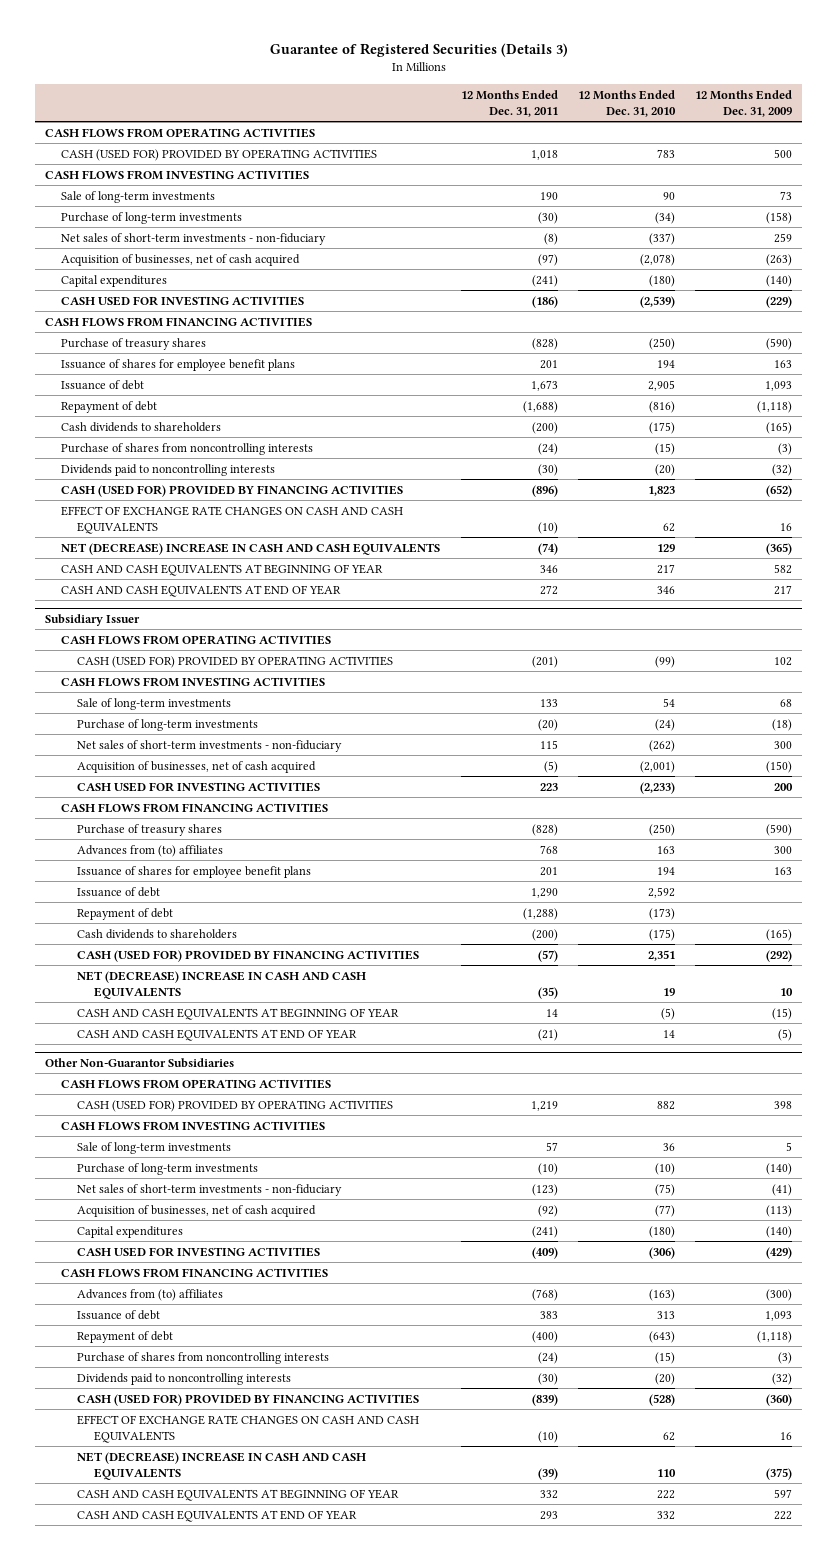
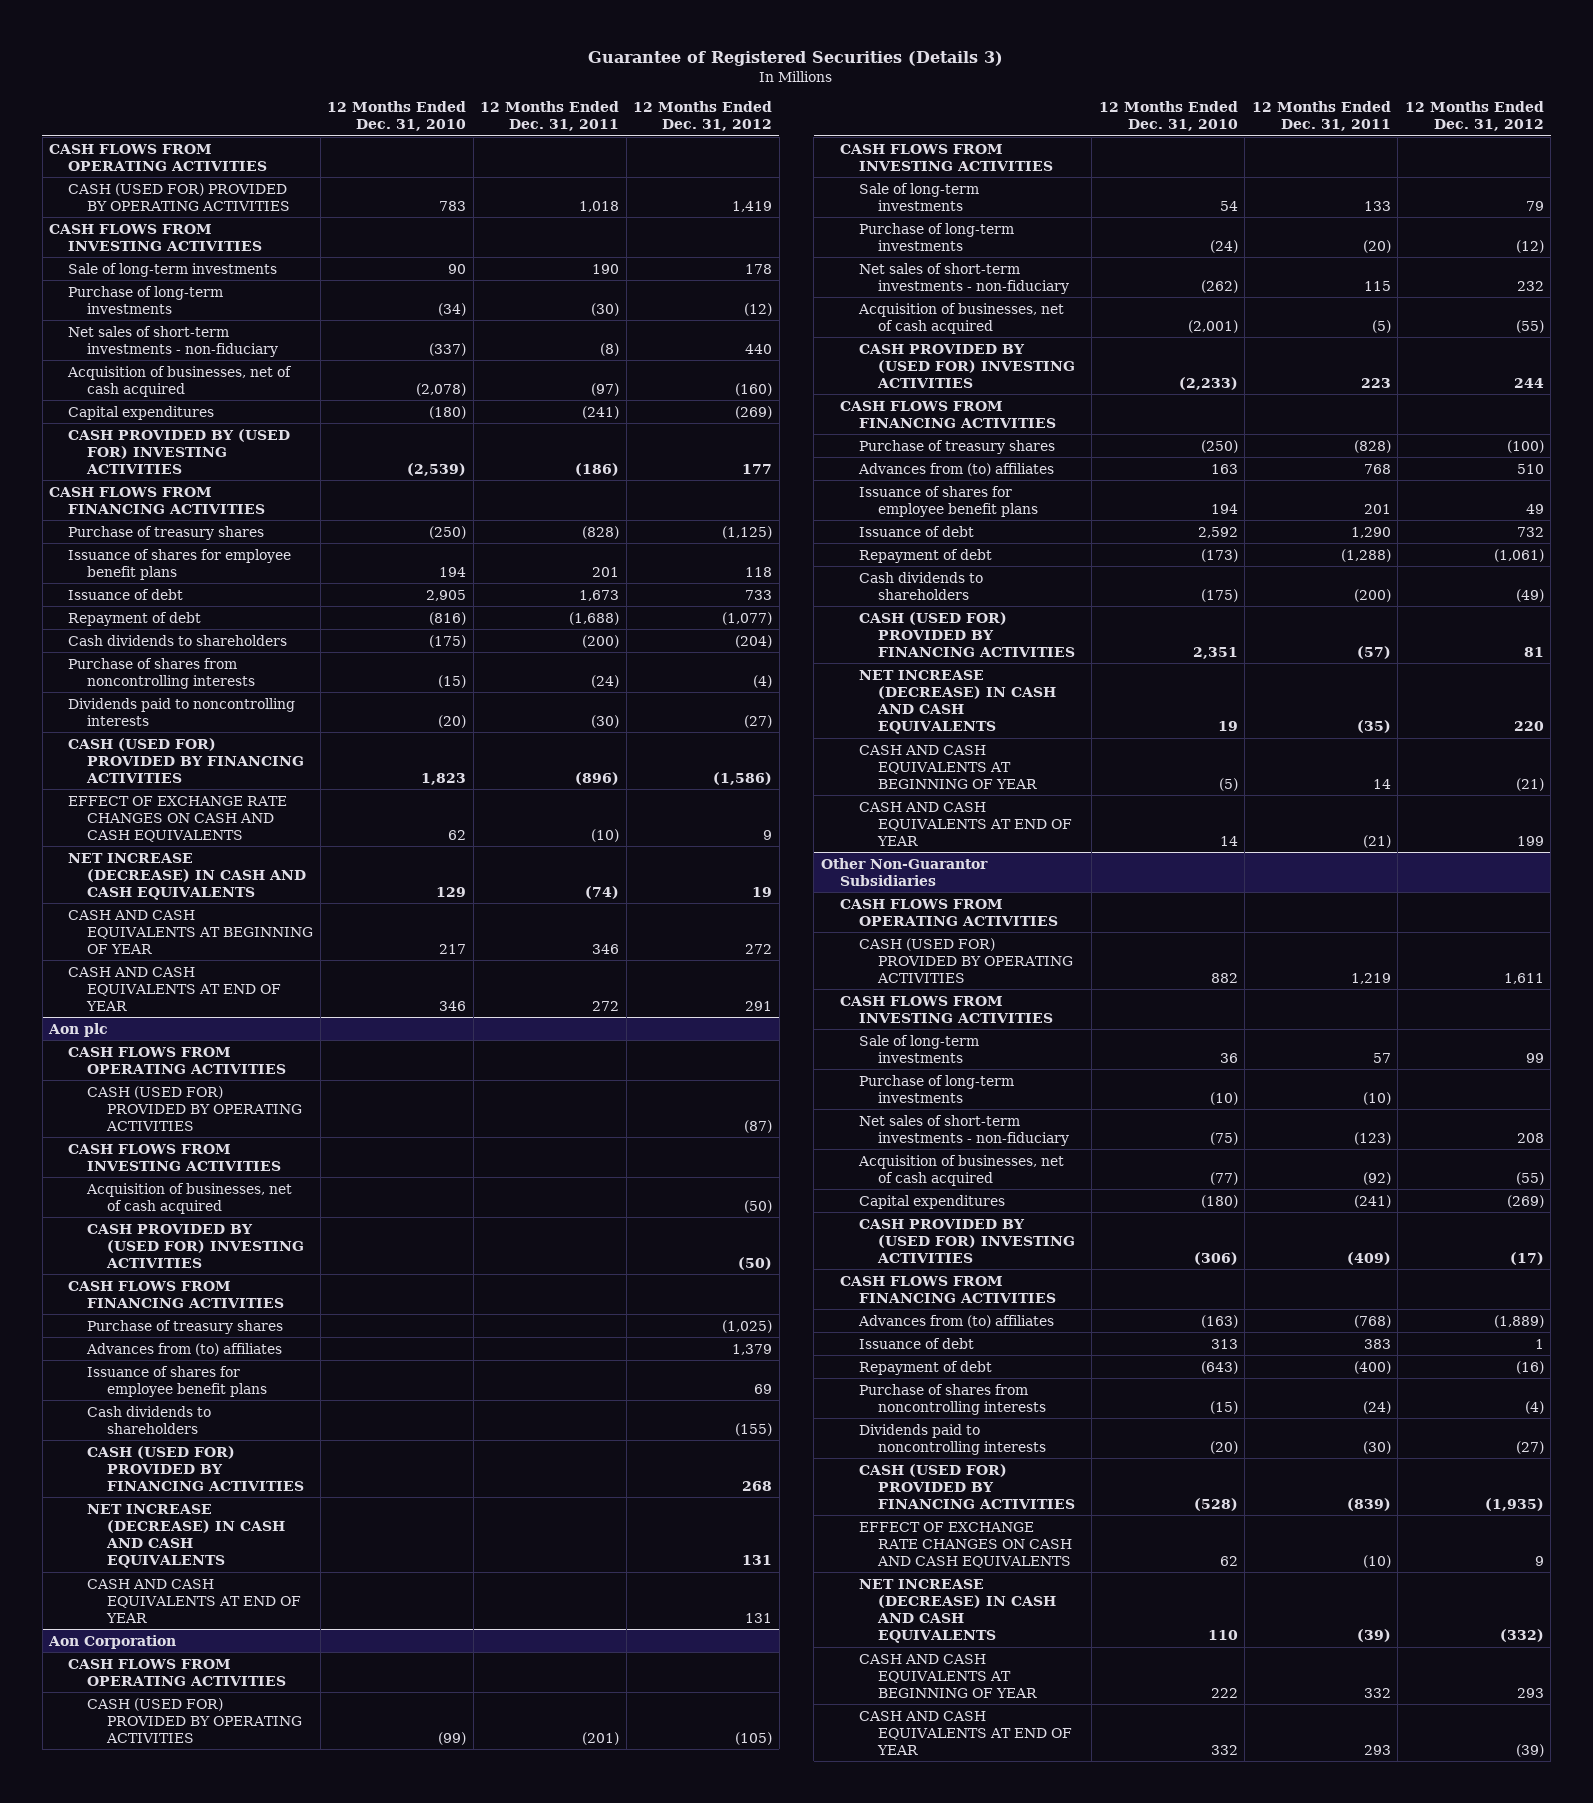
[695,89,793,117] 12 Months Ended Dec. 31, 2009 -> none
none -> [633,101,773,132] 12 Months Ended Dec. 31, 2012
[61,295,305,306] CASH USED FOR INVESTING ACTIVITIES -> [68,428,291,474] CASH PROVIDED BY (USED FOR) INVESTING ACTIVITIES
[61,542,441,555] NET (DECREASE) INCREASE IN CASH AND CASH EQUIVALENTS -> [68,852,307,900] NET INCREASE (DECREASE) IN CASH AND CASH EQUIVALENTS
[45,613,141,626] Subsidiary Issuer -> none
none -> [48,1022,109,1037] Aon plc
none -> [87,1085,302,1131] CASH (USED FOR) PROVIDED BY OPERATING ACTIVITIES
none -> [68,1143,282,1171] CASH FLOWS FROM INVESTING ACTIVITIES
none -> [86,1182,293,1214] Acquisition of businesses, net of cash acquired
none -> [87,1223,304,1268] CASH PROVIDED BY (USED FOR) INVESTING ACTIVITIES
none -> [68,1280,285,1308] CASH FLOWS FROM FINANCING ACTIVITIES
none -> [87,1319,284,1334] Purchase of treasury shares
none -> [86,1342,283,1356] Advances from (to) affiliates
none -> [87,1365,267,1397] Issuance of shares for employee benefit plans
none -> [87,1405,212,1434] Cash dividends to shareholders
none -> [87,1445,304,1491] CASH (USED FOR) PROVIDED BY FINANCING ACTIVITIES
none -> [87,1503,285,1569] NET INCREASE (DECREASE) IN CASH AND CASH EQUIVALENTS
none -> [87,1578,301,1623] CASH AND CASH EQUIVALENTS AT END OF YEAR
none -> [48,1634,177,1649] Aon Corporation
none -> [68,1658,287,1686] CASH FLOWS FROM OPERATING ACTIVITIES
[77,781,321,792] CASH USED FOR INVESTING ACTIVITIES -> [858,343,1076,388] CASH PROVIDED BY (USED FOR) INVESTING ACTIVITIES
[77,970,367,999] NET (DECREASE) INCREASE IN CASH AND CASH EQUIVALENTS -> [858,669,1057,735] NET INCREASE (DECREASE) IN CASH AND CASH EQUIVALENTS
[77,1246,321,1257] CASH USED FOR INVESTING ACTIVITIES -> [858,1218,1076,1263] CASH PROVIDED BY (USED FOR) INVESTING ACTIVITIES
[77,1451,367,1480] NET (DECREASE) INCREASE IN CASH AND CASH EQUIVALENTS -> [858,1578,1057,1644] NET INCREASE (DECREASE) IN CASH AND CASH EQUIVALENTS

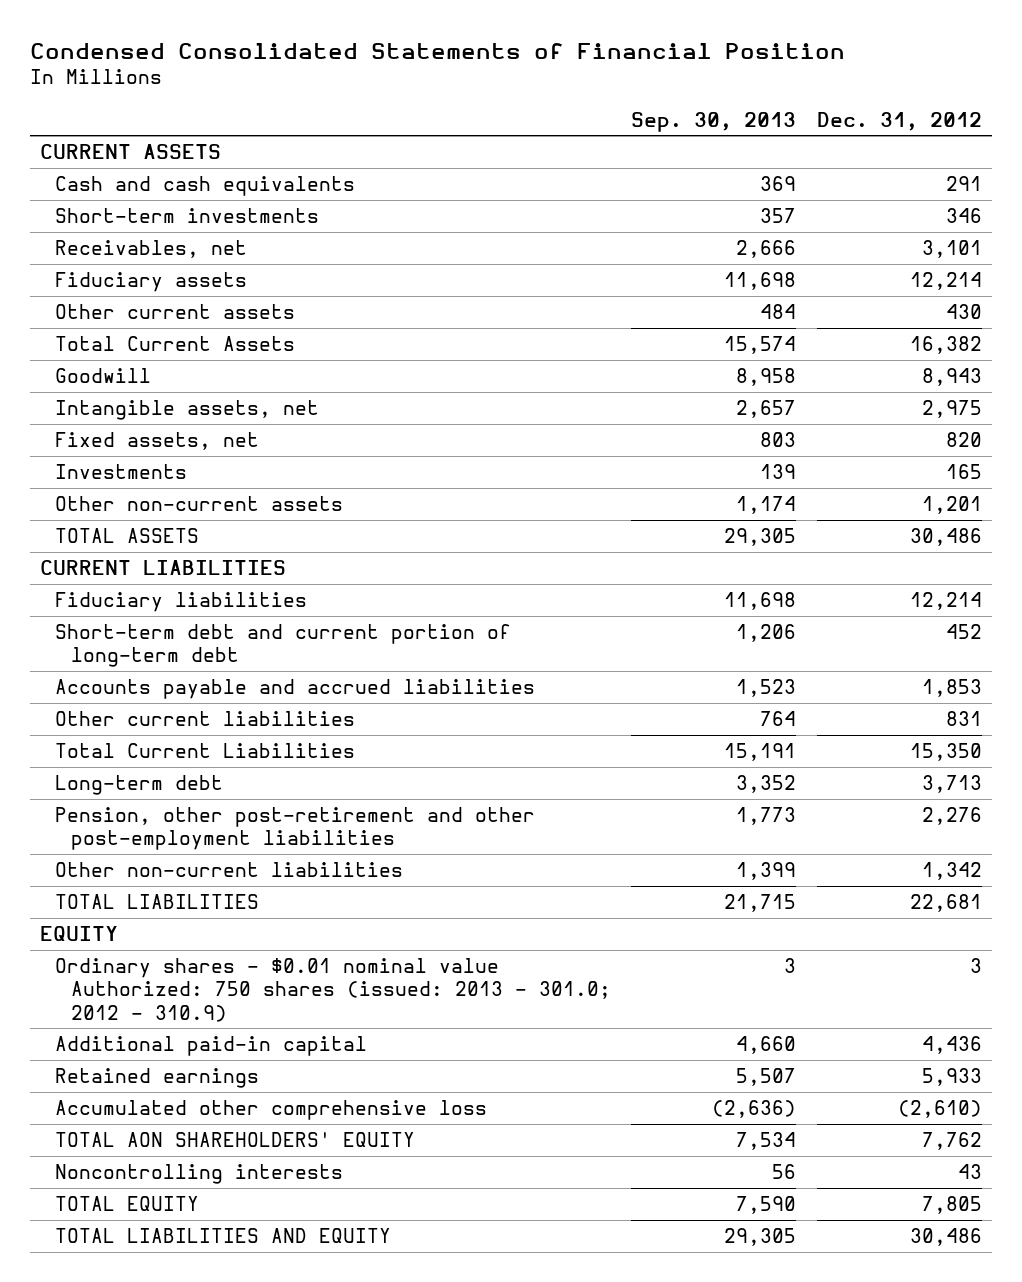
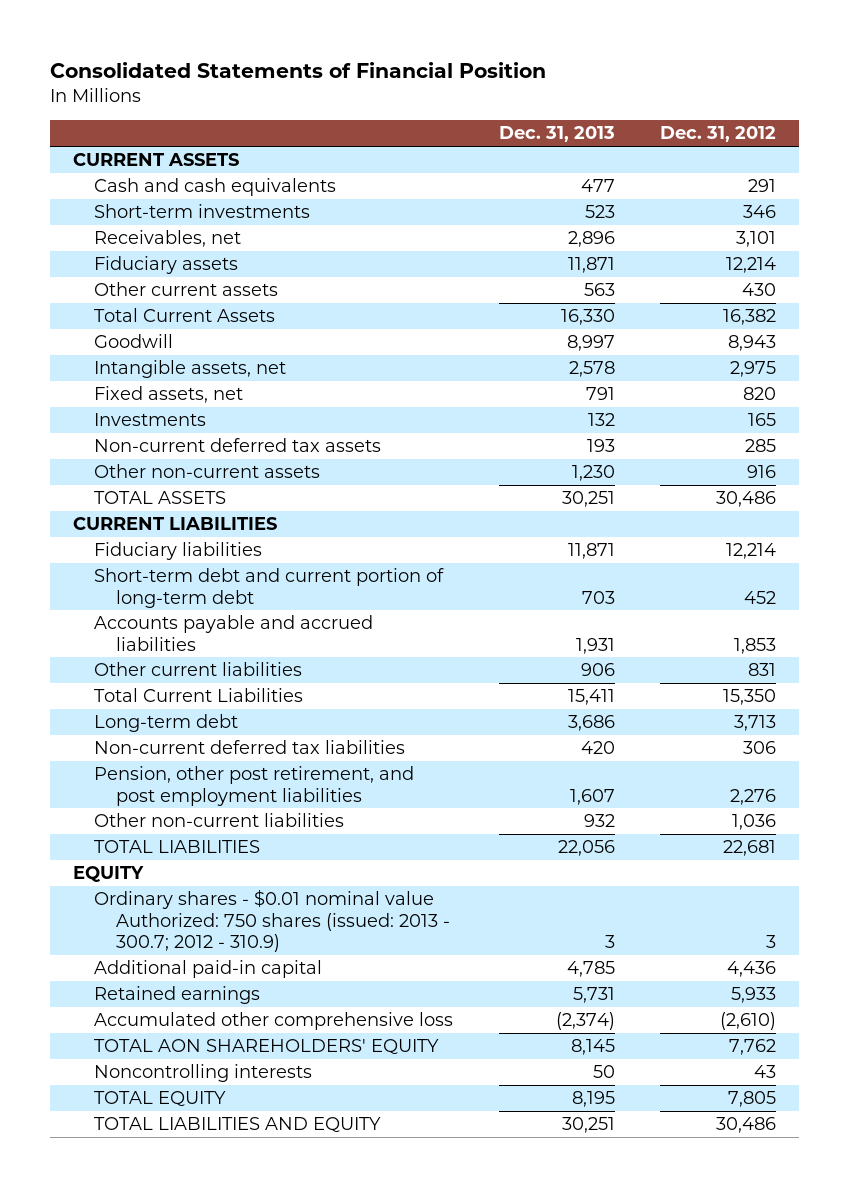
[29,43,845,60] Condensed Consolidated Statements of Financial Position -> [50,61,547,78] Consolidated Statements of Financial Position
[631,111,797,132] Sep. 30, 2013 -> none
none -> [498,126,615,143] Dec. 31, 2013
none -> [94,438,382,453] Non-current deferred tax assets
[921,496,982,515] 1,201 -> [747,465,777,479] 916
none -> [94,740,406,755] Non-current deferred tax liabilities
[55,807,536,851] Pension, other post-retirement and other post-employment liabilities -> [94,766,415,806] Pension, other post retirement, and post employment liabilities
[921,862,982,881] 1,342 -> [732,814,777,831] 1,036
[55,958,611,1022] Ordinary shares - $0.01 nominal value Authorized: 750 shares (issued: 2013 - 301.0; 2012 - 310.9) -> [94,889,451,952] Ordinary shares - $0.01 nominal value Authorized: 750 shares (issued: 2013 - 300.7; 2012 - 310.9)

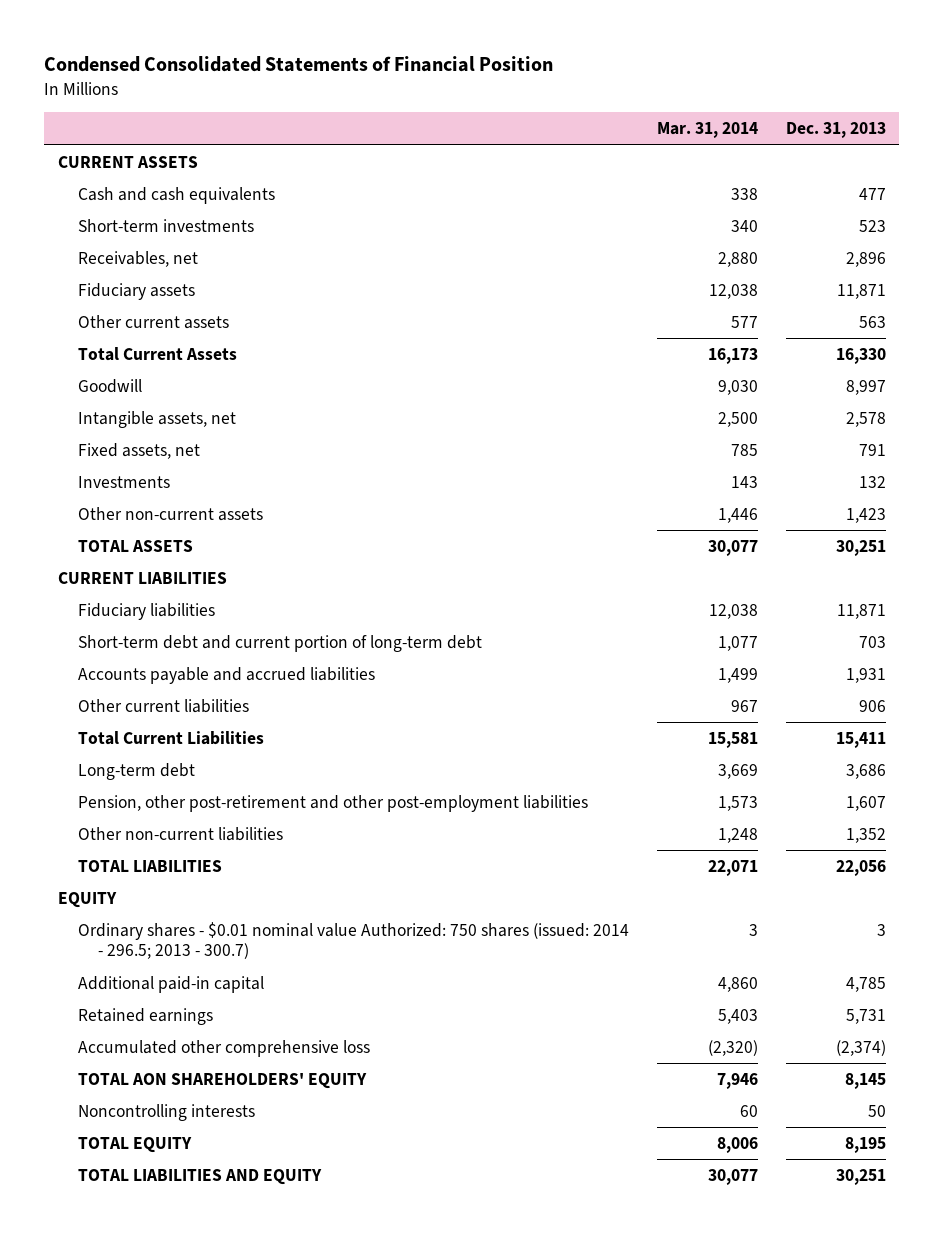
[50,61,547,78] Consolidated Statements of Financial Position -> [44,56,554,73] Condensed Consolidated Statements of Financial Position
[660,126,777,143] Dec. 31, 2012 -> none
none -> [656,122,758,139] Mar. 31, 2014
[94,438,382,453] Non-current deferred tax assets -> none
[571,465,615,482] 1,230 -> [845,507,886,523] 1,423
[94,740,406,755] Non-current deferred tax liabilities -> none
[94,766,415,806] Pension, other post retirement, and post employment liabilities -> [78,794,589,812] Pension, other post-retirement and other post-employment liabilities
[583,814,615,828] 932 -> [845,827,886,843] 1,352
[94,889,451,952] Ordinary shares - $0.01 nominal value Authorized: 750 shares (issued: 2013 - 300.7; 2012 - 310.9) -> [78,921,630,960] Ordinary shares - $0.01 nominal value Authorized: 750 shares (issued: 2014 - 296.5; 2013 - 300.7)

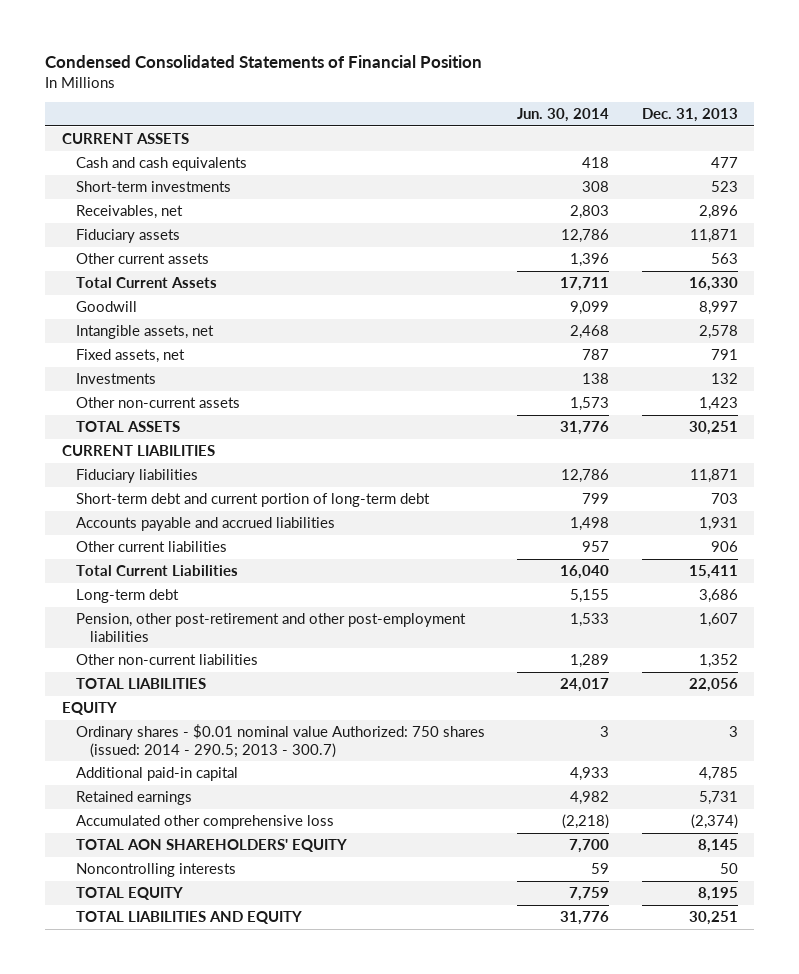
[656,122,758,139] Mar. 31, 2014 -> none
none -> [517,108,610,123] Jun. 30, 2014
[78,921,630,960] Ordinary shares - $0.01 nominal value Authorized: 750 shares (issued: 2014 - 296.5; 2013 - 300.7) -> [75,724,485,758] Ordinary shares - $0.01 nominal value Authorized: 750 shares (issued: 2014 - 290.5; 2013 - 300.7)

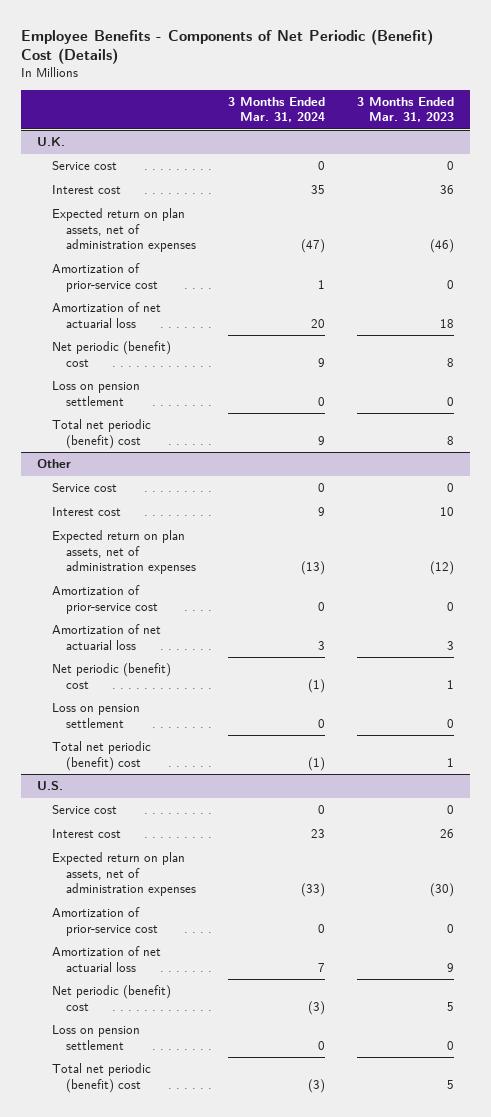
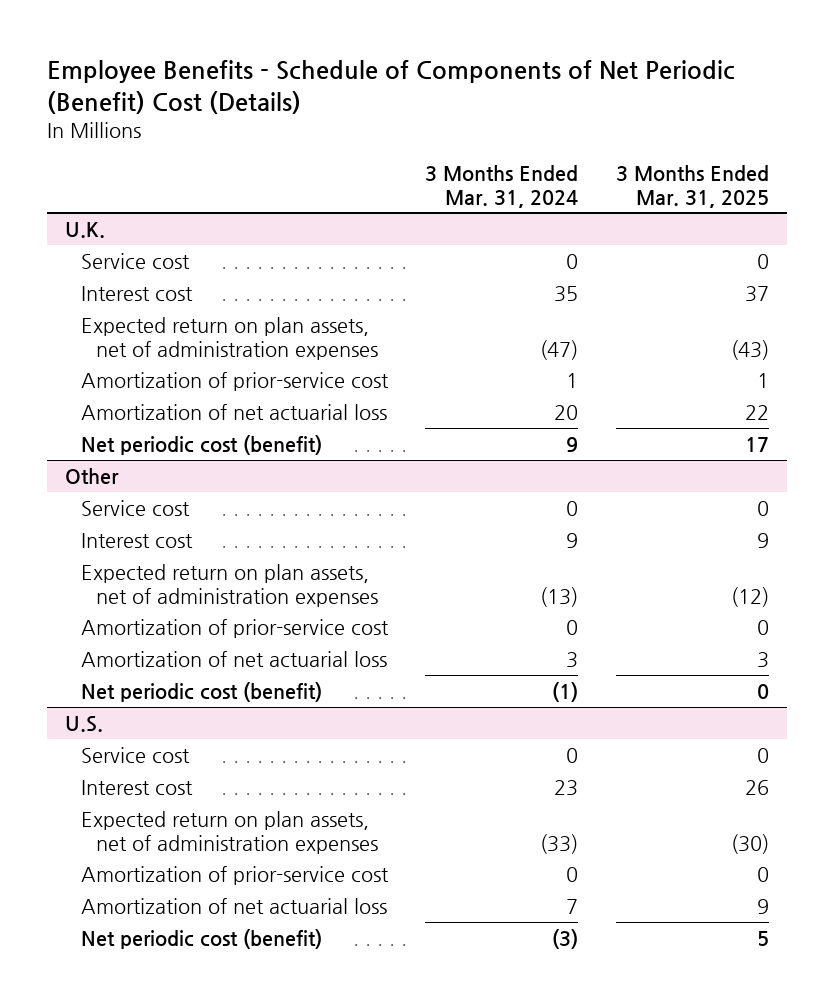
[21,28,434,65] Employee Benefits - Components of Net Periodic (Benefit) Cost (Details) -> [46,60,735,114] Employee Benefits - Schedule of Components of Net Periodic (Benefit) Cost (Details)
[356,97,454,123] 3 Months Ended Mar. 31, 2023 -> none
none -> [615,165,769,208] 3 Months Ended Mar. 31, 2025
[51,381,140,406] Loss on pension settlement -> none
[51,419,151,449] Total net periodic (benefit) cost -> none
[51,341,171,367] Net periodic (benefit) cost -> [80,434,322,455] Net periodic cost (benefit)
[51,703,140,728] Loss on pension settlement -> none
[51,741,151,771] Total net periodic (benefit) cost -> none
[51,663,171,689] Net periodic (benefit) cost -> [80,681,322,702] Net periodic cost (benefit)
[51,1025,140,1050] Loss on pension settlement -> none
[51,1063,151,1093] Total net periodic (benefit) cost -> none
[51,985,171,1011] Net periodic (benefit) cost -> [80,928,322,949] Net periodic cost (benefit)

